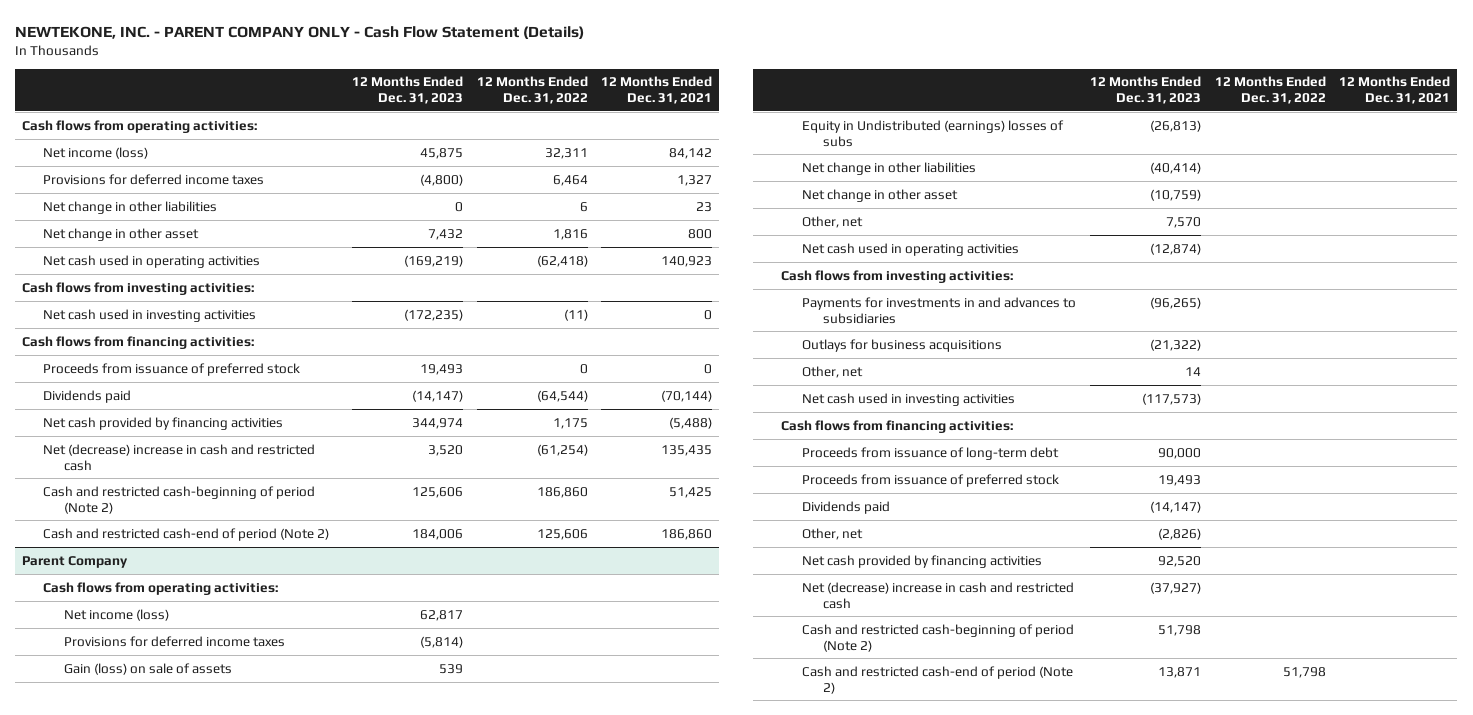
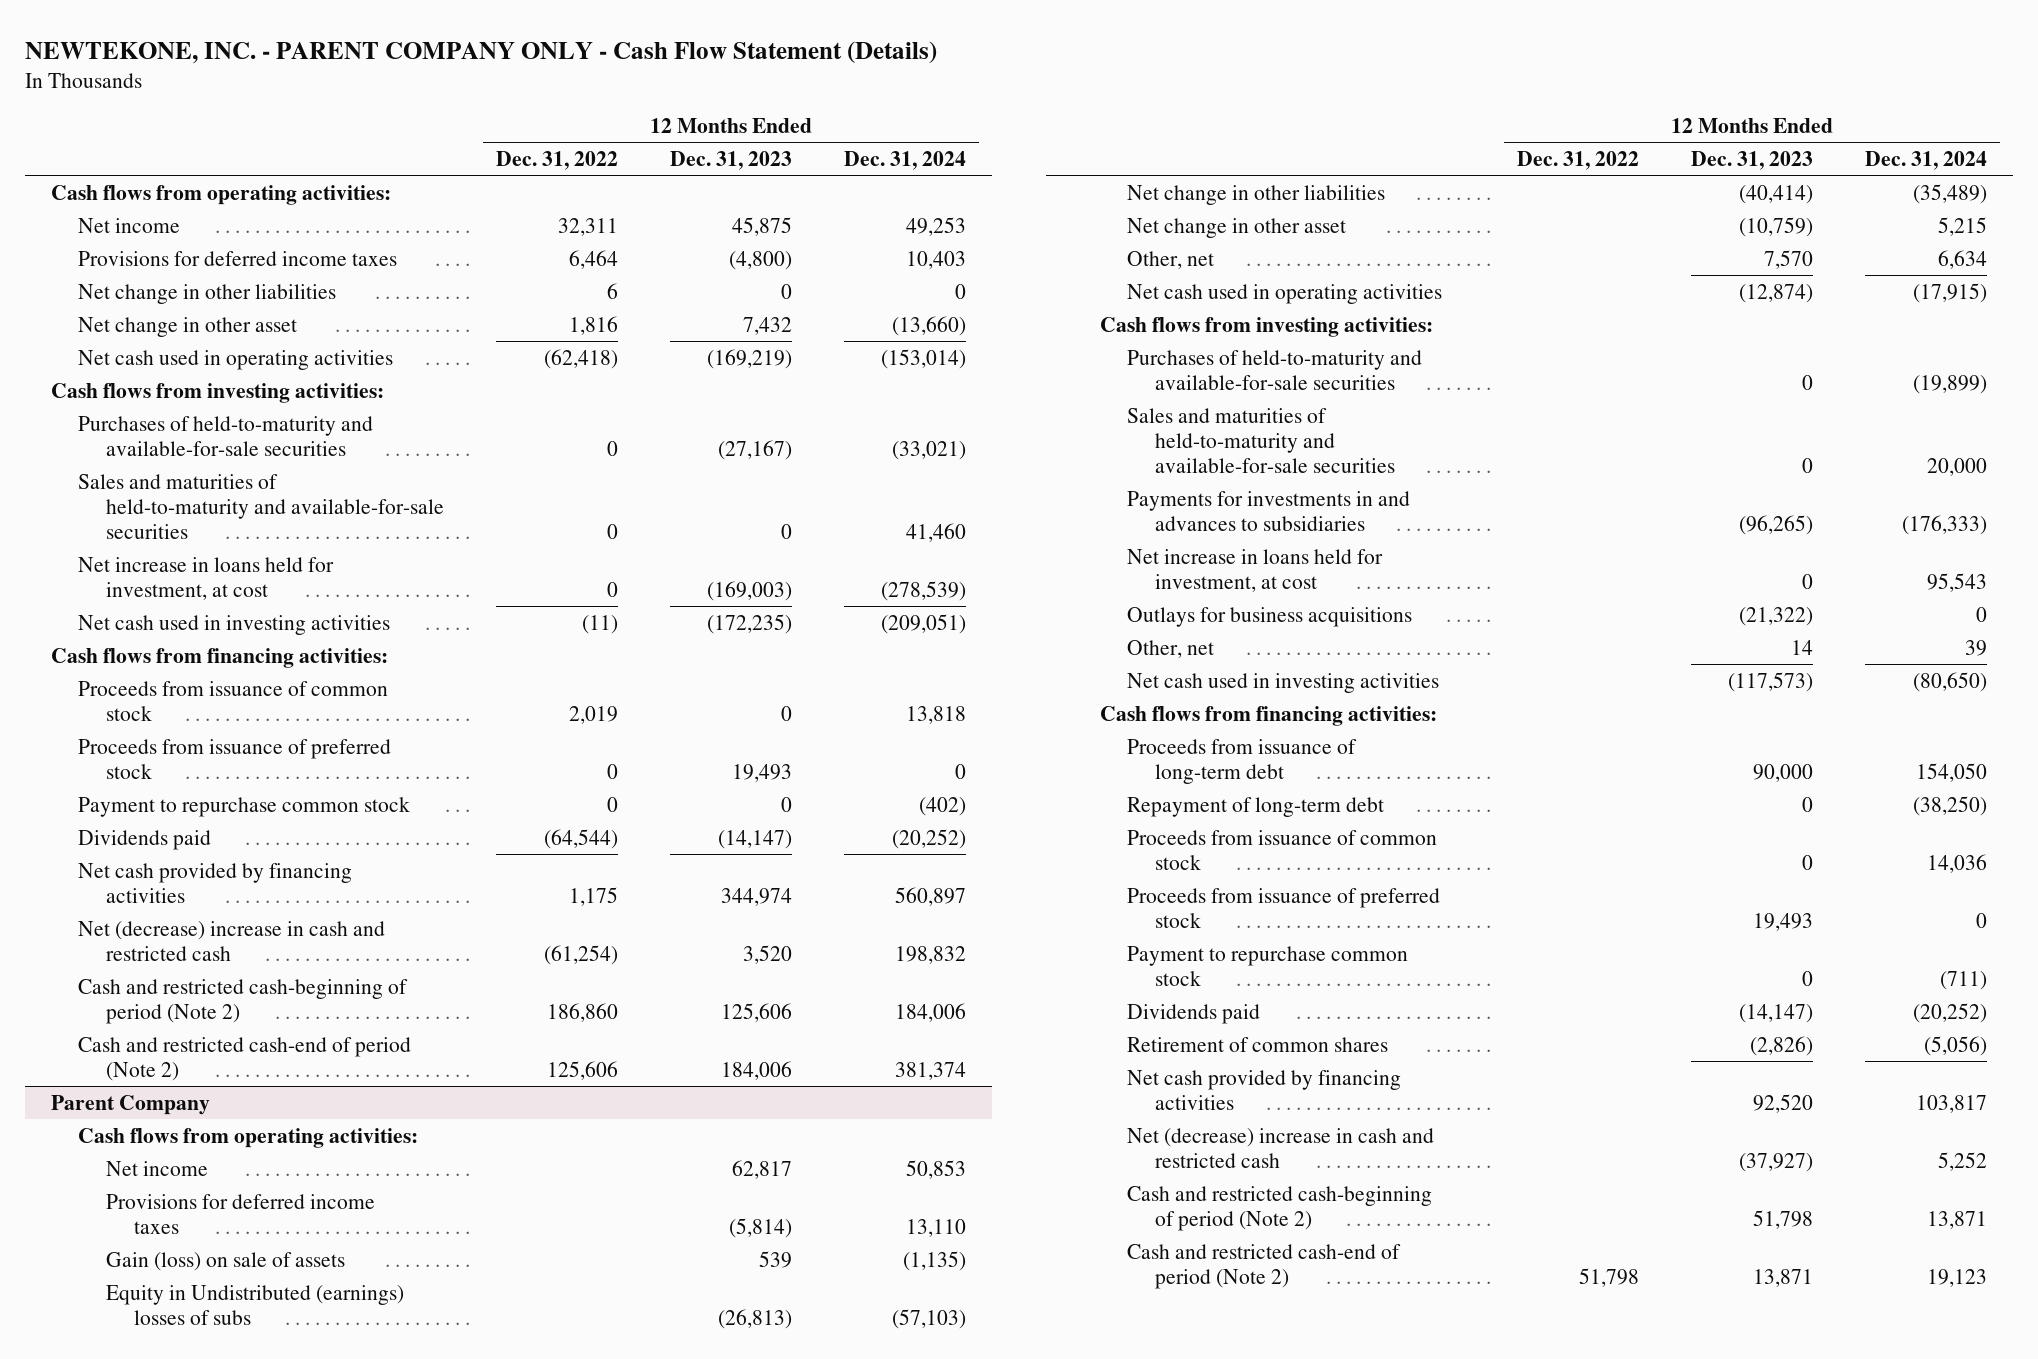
[601,76,713,105] 12 Months Ended Dec. 31, 2021 -> none
none -> [843,150,966,170] Dec. 31, 2024
[43,146,149,159] Net income (loss) -> [78,217,181,233] Net income
none -> [78,415,374,456] Purchases of held-to-maturity and available-for-sale securities
none -> [78,473,445,540] Sales and maturities of held-to-maturity and available-for-sale securities
none -> [78,556,335,600] Net increase in loans held for investment, at cost
none -> [78,680,389,721] Proceeds from issuance of common stock
none -> [78,796,411,817] Payment to repurchase common stock
[64,608,170,621] Net income (loss) -> [106,1160,209,1176] Net income
none -> [1127,349,1423,390] Purchases of held-to-maturity and available-for-sale securities
none -> [1127,407,1395,474] Sales and maturities of held-to-maturity and available-for-sale securities
none -> [1127,548,1384,592] Net increase in loans held for investment, at cost
none -> [1127,796,1385,817] Repayment of long-term debt
none -> [1127,829,1438,870] Proceeds from issuance of common stock
none -> [1127,945,1409,986] Payment to repurchase common stock
[802,527,864,540] Other, net -> [1127,1036,1389,1052] Retirement of common shares

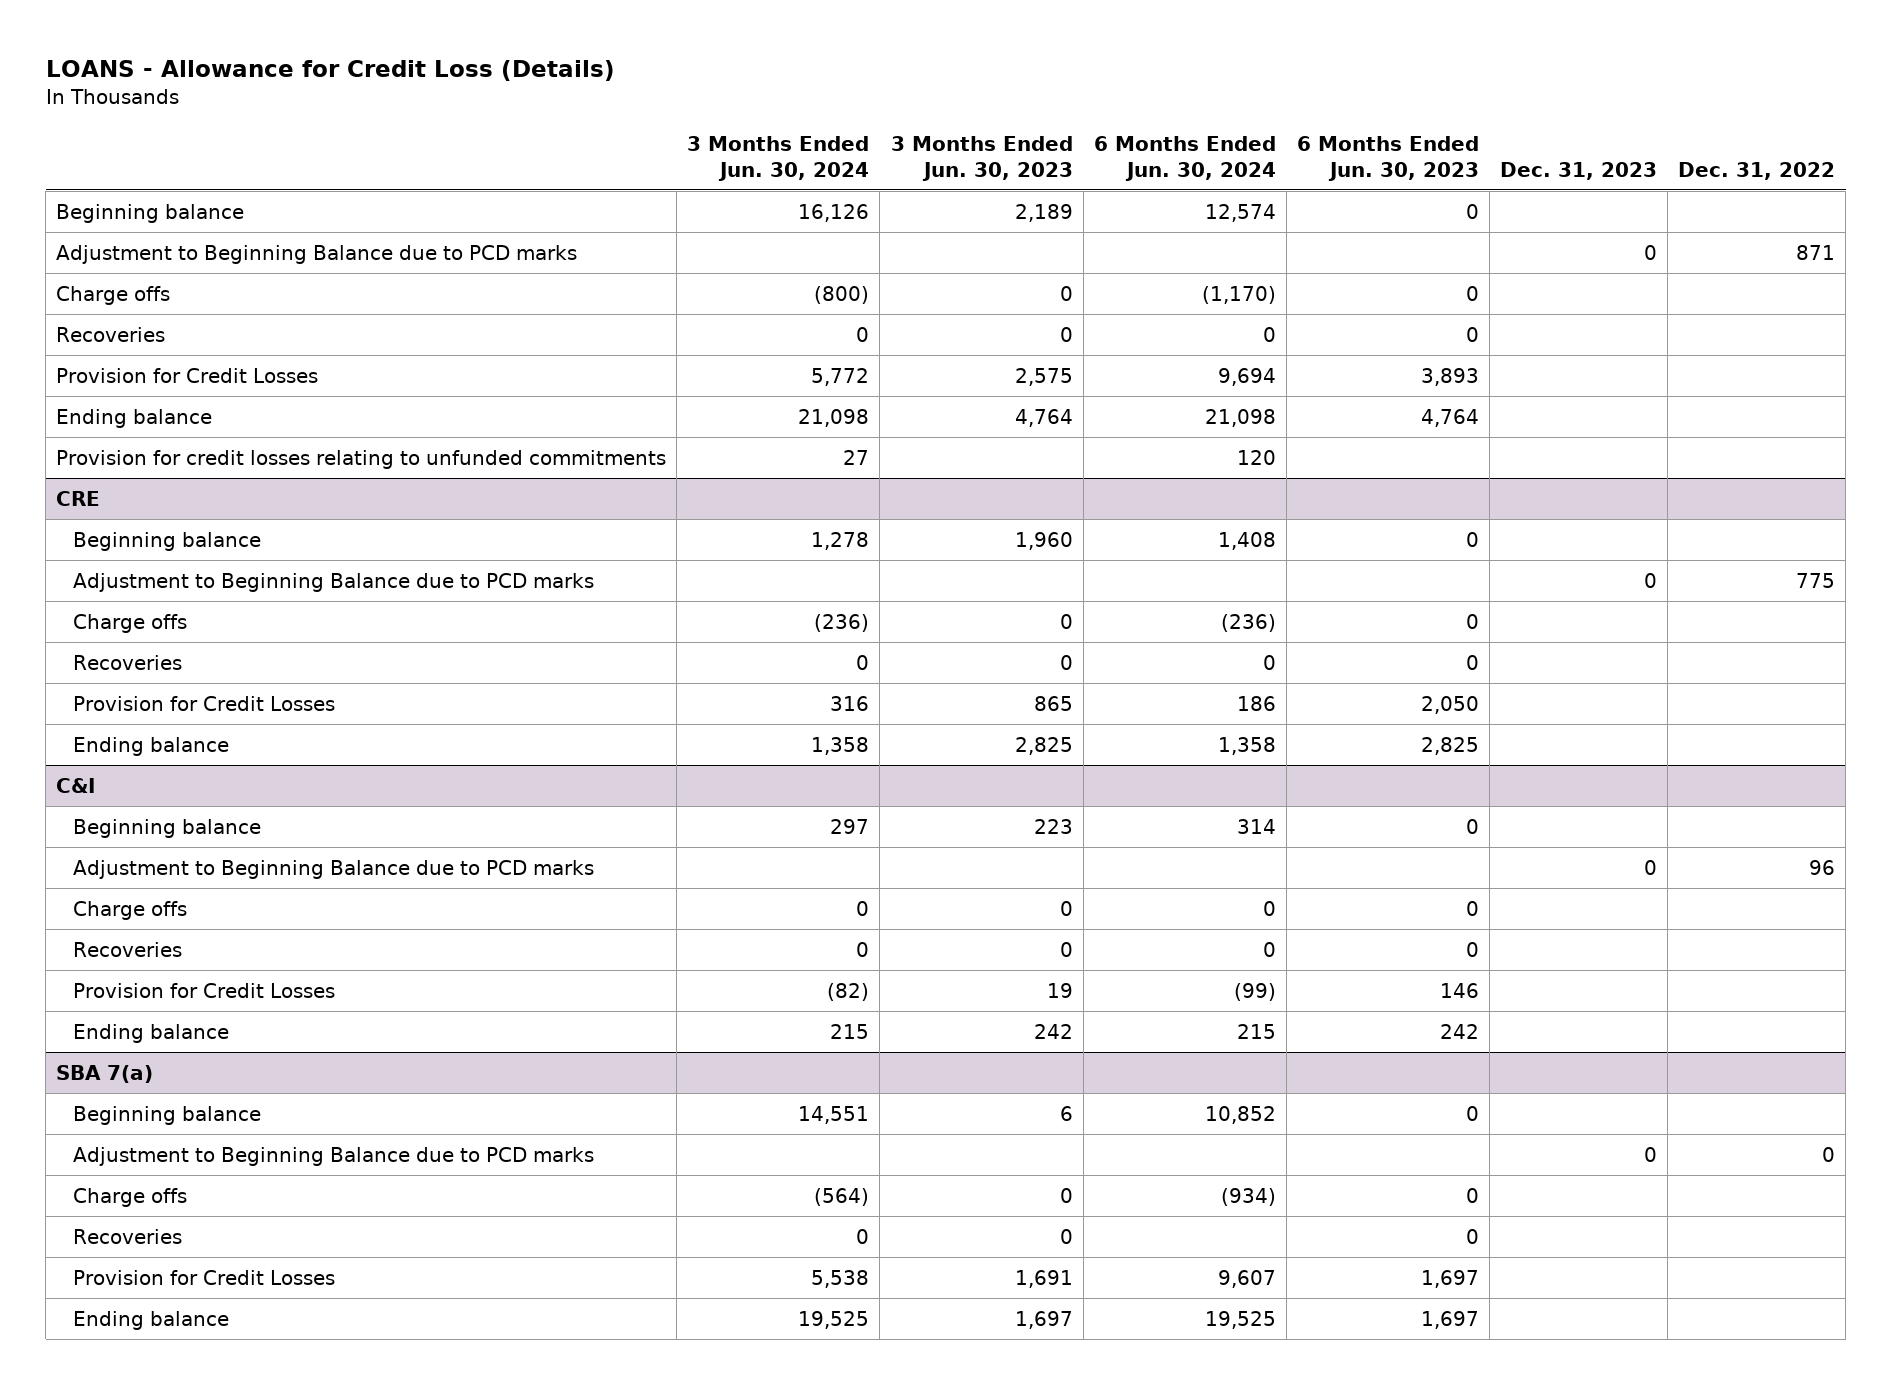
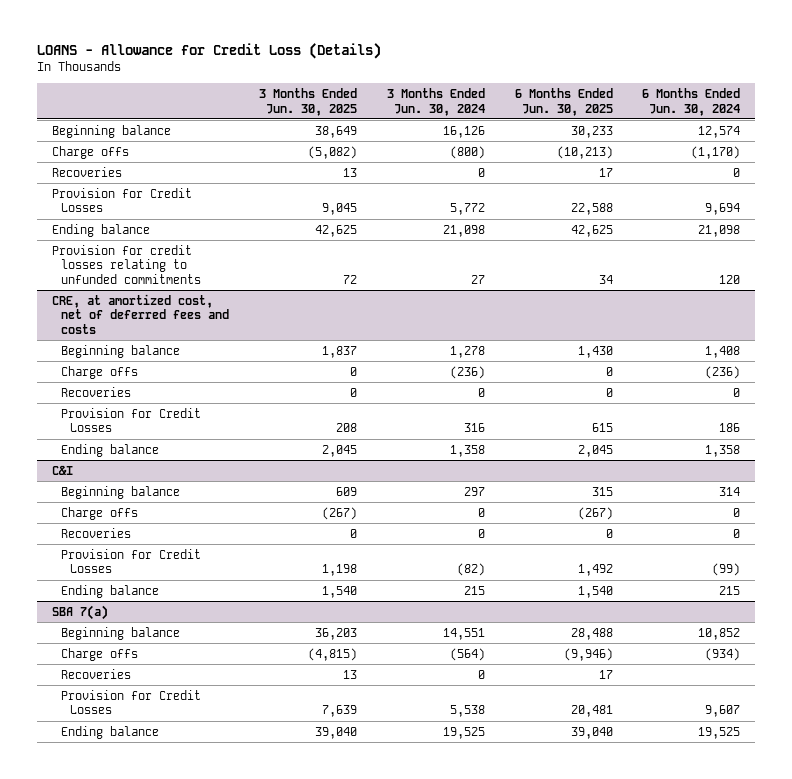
[890,136,1073,181] 3 Months Ended Jun. 30, 2023 -> none
[1296,136,1479,181] 6 Months Ended Jun. 30, 2023 -> none
[1500,161,1658,180] Dec. 31, 2023 -> none
[1678,161,1836,180] Dec. 31, 2022 -> none
none -> [258,87,357,116] 3 Months Ended Jun. 30, 2025
none -> [514,87,613,116] 6 Months Ended Jun. 30, 2025
[56,244,578,264] Adjustment to Beginning Balance due to PCD marks -> none
[56,490,101,506] CRE -> [51,293,229,335] CRE, at amortized cost, net of deferred fees and costs
[73,572,595,592] Adjustment to Beginning Balance due to PCD marks -> none
[73,859,595,879] Adjustment to Beginning Balance due to PCD marks -> none
[73,1146,595,1166] Adjustment to Beginning Balance due to PCD marks -> none

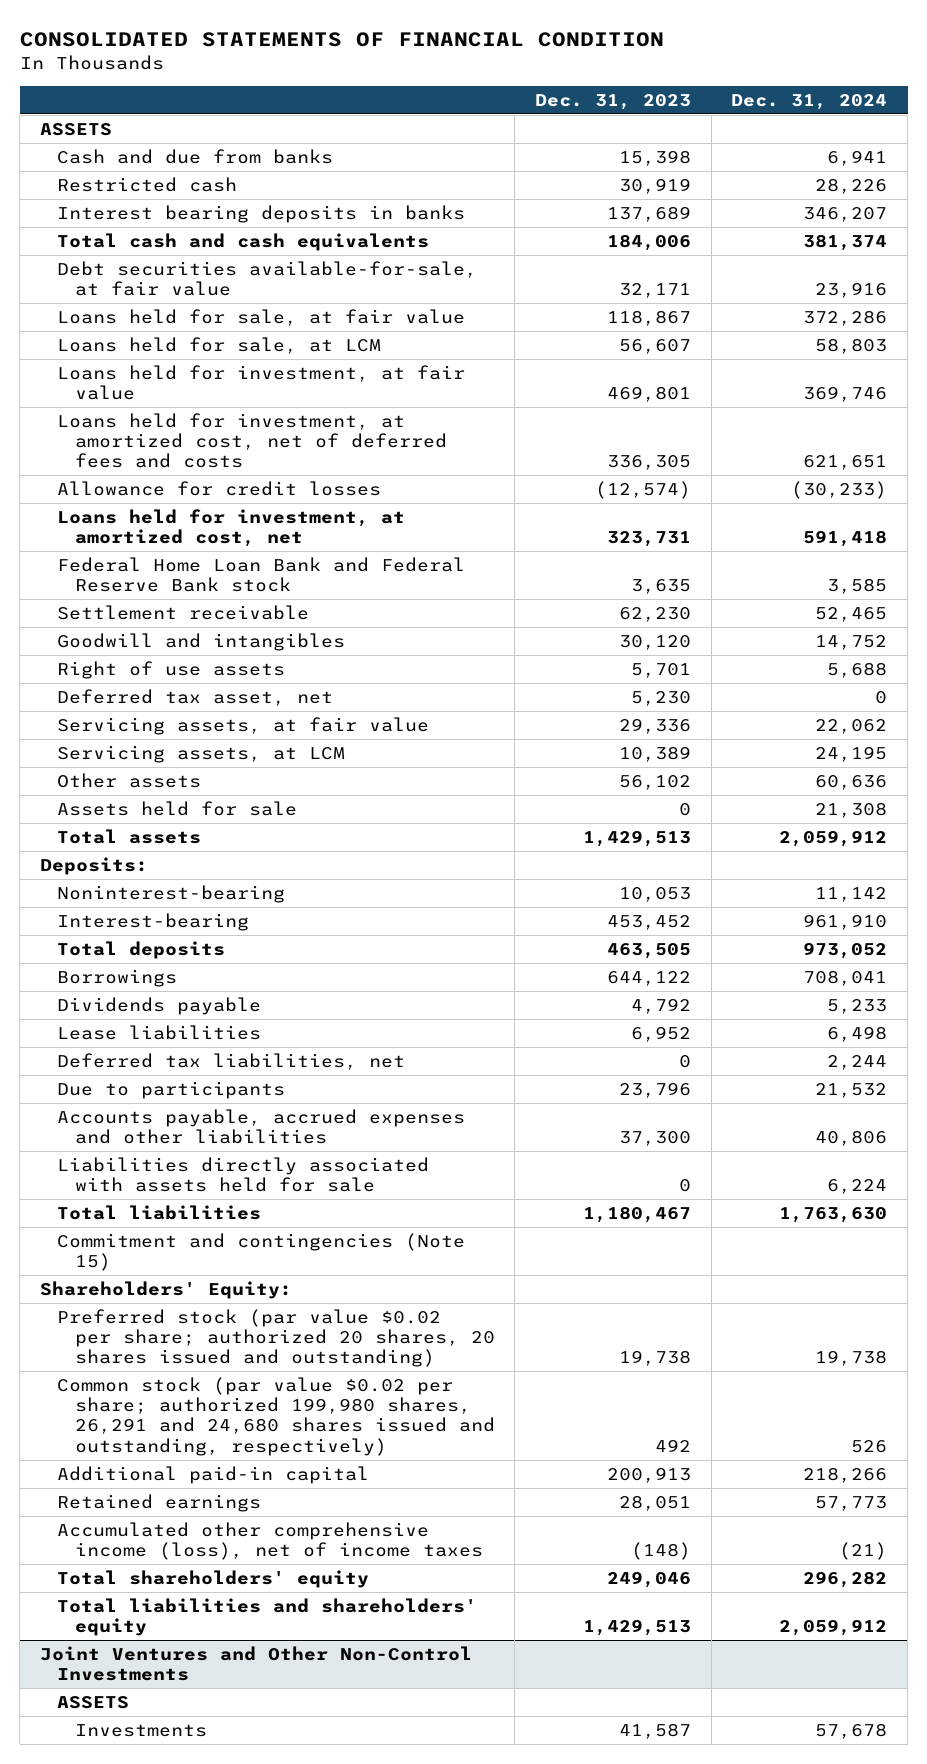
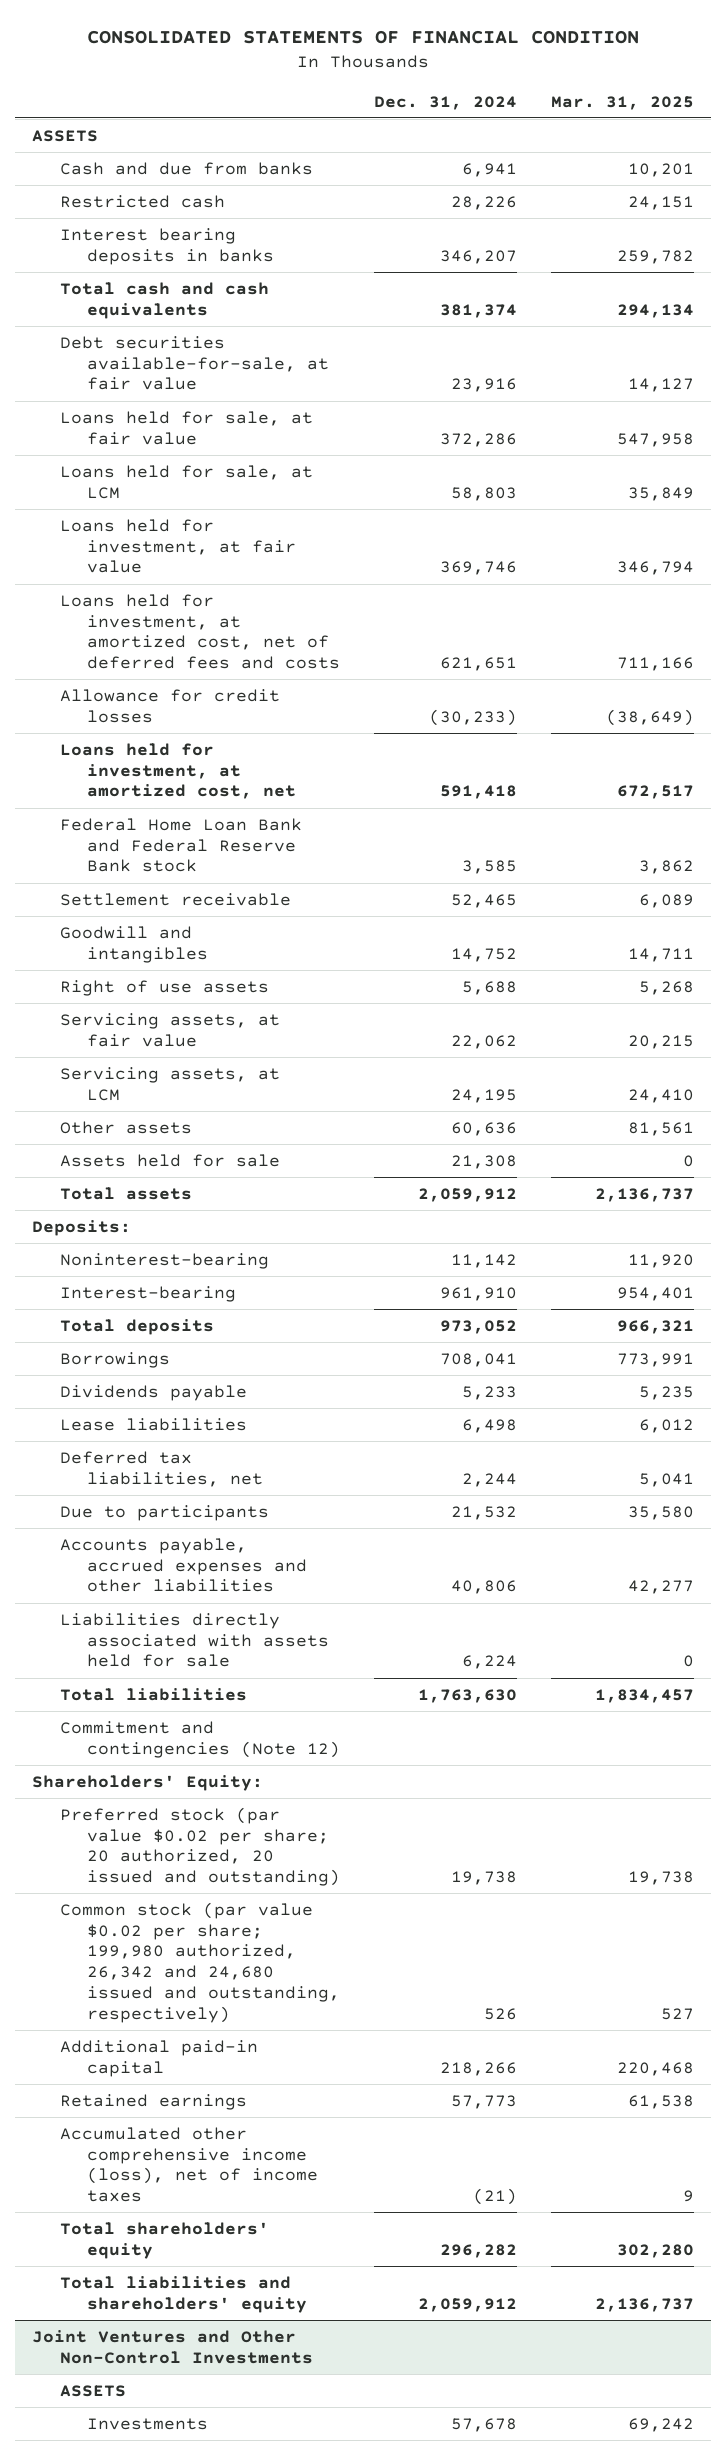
[534,93,691,110] Dec. 31, 2023 -> none
none -> [550,95,694,110] Mar. 31, 2025
[57,688,334,706] Deferred tax asset, net -> none
[57,1232,466,1272] Commitment and contingencies (Note 15) -> [59,1720,340,1758] Commitment and contingencies (Note 12)
[57,1308,495,1368] Preferred stock (par value $0.02 per share; authorized 20 shares, 20 shares issued and outstanding) -> [59,1806,340,1887] Preferred stock (par value $0.02 per share; 20 authorized, 20 issued and outstanding)
[57,1376,495,1456] Common stock (par value $0.02 per share; authorized 199,980 shares, 26,291 and 24,680 shares issued and outstanding, respectively) -> [59,1901,340,2024] Common stock (par value $0.02 per share; 199,980 authorized, 26,342 and 24,680 issued and outstanding, respectively)

